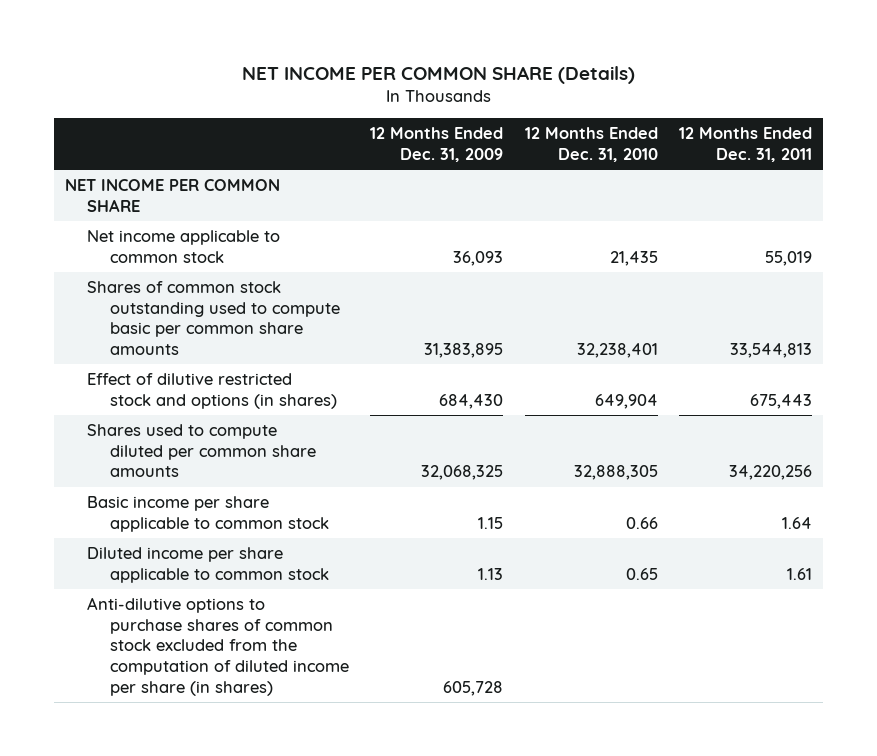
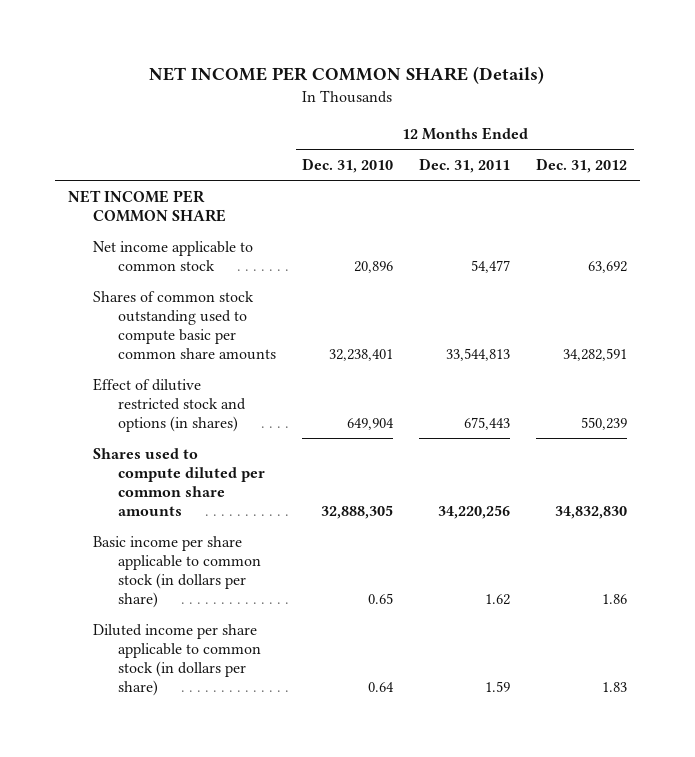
[370,127,504,163] 12 Months Ended Dec. 31, 2009 -> none
none -> [536,158,628,174] Dec. 31, 2012
[609,250,658,266] 21,435 -> [354,260,394,273] 20,896
[765,250,813,266] 55,019 -> [471,259,511,273] 54,477
[87,596,349,696] Anti-dilutive options to purchase shares of common stock excluded from the computation of diluted income per share (in shares) -> none
[87,495,329,532] Basic income per share applicable to common stock -> [92,535,262,609] Basic income per share applicable to common stock (in dollars per share)
[625,516,658,529] 0.66 -> [368,593,394,605] 0.65
[782,516,813,529] 1.64 -> [485,594,511,606] 1.62
[87,546,329,583] Diluted income per share applicable to common stock -> [92,623,262,697] Diluted income per share applicable to common stock (in dollars per share)
[625,567,658,580] 0.65 -> [368,682,395,693] 0.64
[787,567,813,580] 1.61 -> [485,681,511,693] 1.59

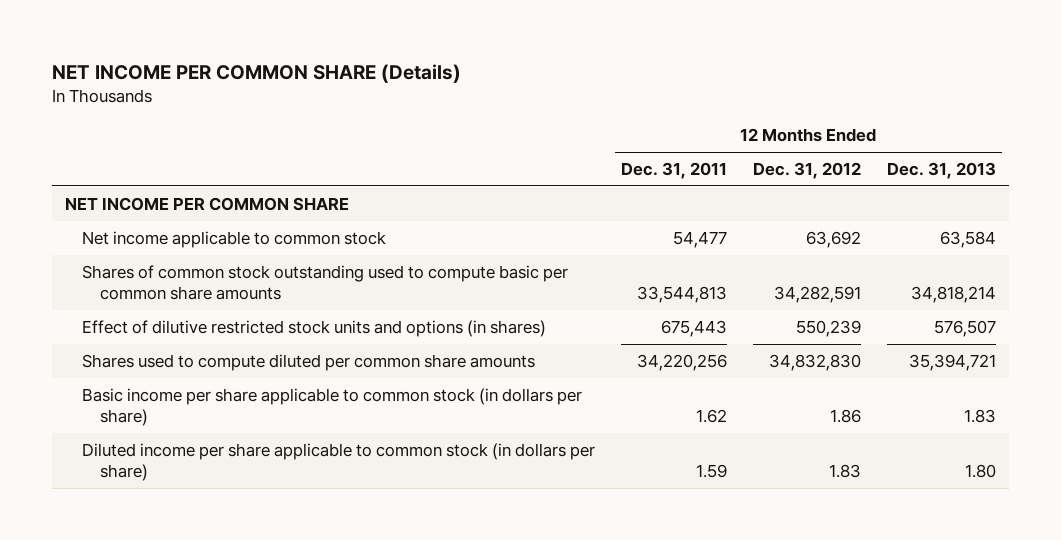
[302,158,394,174] Dec. 31, 2010 -> none
none -> [886,162,996,180] Dec. 31, 2013
[92,377,247,433] Effect of dilutive restricted stock and options (in shares) -> [82,319,547,337] Effect of dilutive restricted stock units and options (in shares)

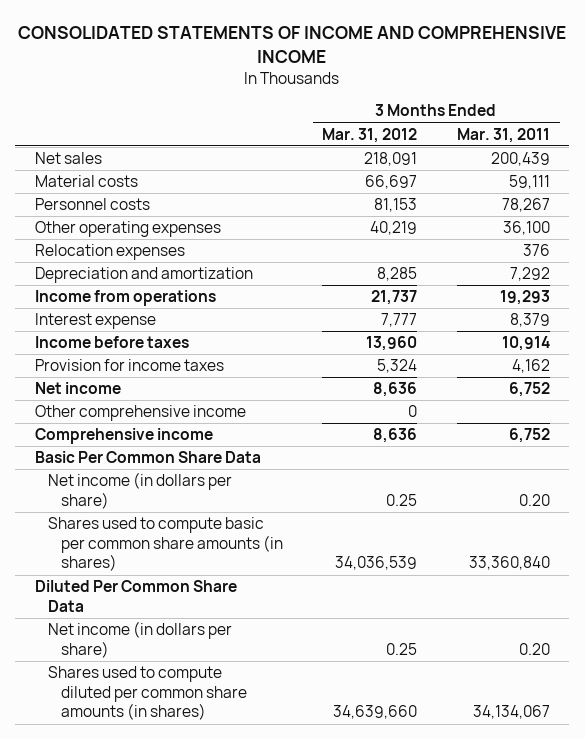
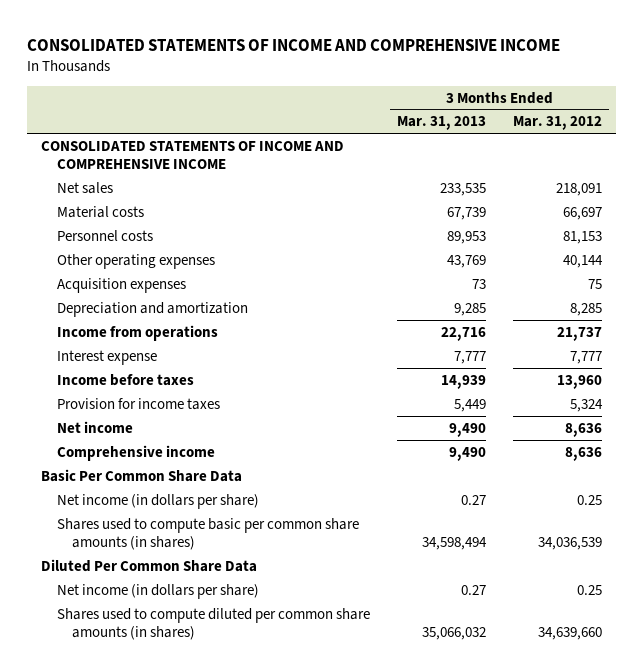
[456,127,550,143] Mar. 31, 2011 -> none
none -> [396,116,486,131] Mar. 31, 2013
none -> [41,140,345,170] CONSOLIDATED STATEMENTS OF INCOME AND COMPREHENSIVE INCOME
[35,244,186,261] Relocation expenses -> none
[370,221,418,236] 40,219 -> [563,254,604,268] 40,144
none -> [56,277,186,293] Acquisition expenses
[35,405,247,422] Other comprehensive income -> none

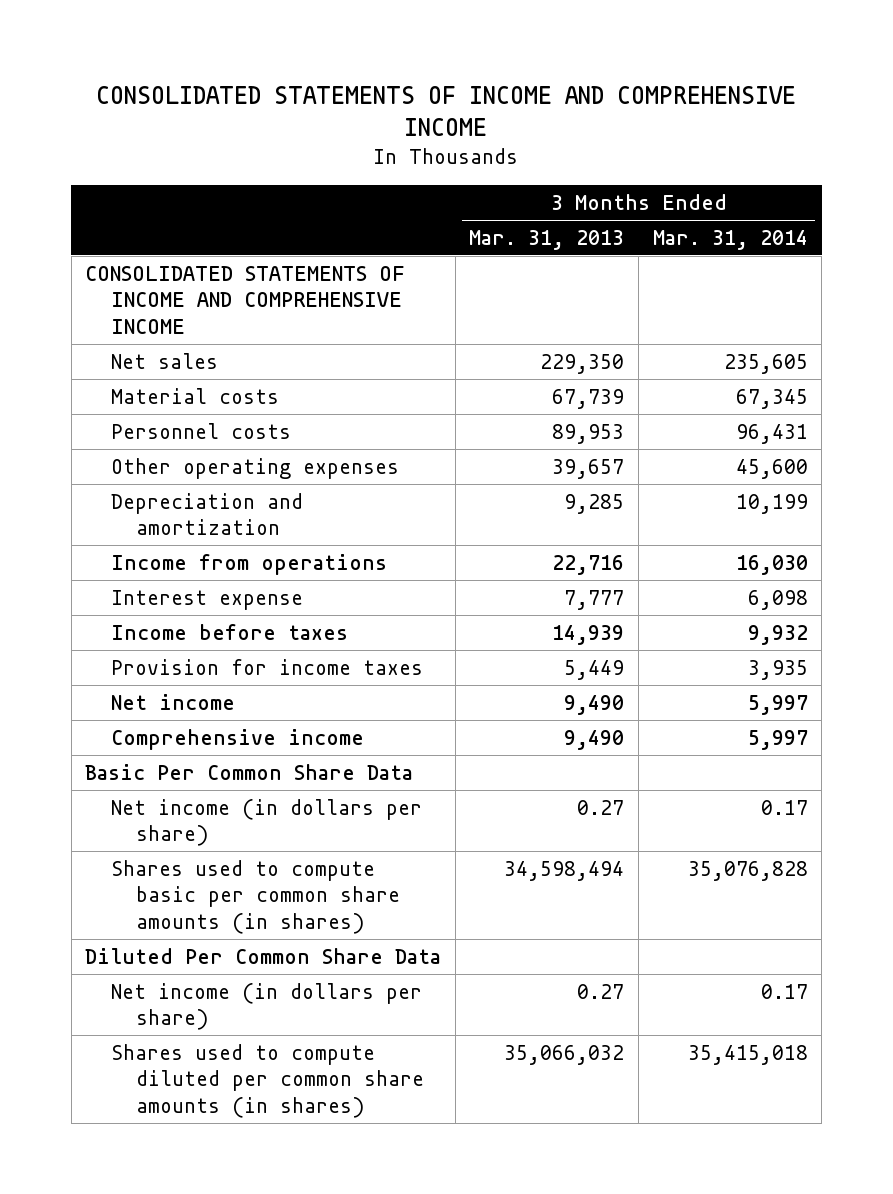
[513,116,603,131] Mar. 31, 2012 -> none
none -> [652,229,808,250] Mar. 31, 2014
[439,182,486,196] 233,535 -> [540,353,625,374] 229,350
[56,277,186,293] Acquisition expenses -> none
[446,254,486,268] 43,769 -> [552,458,625,479] 39,657

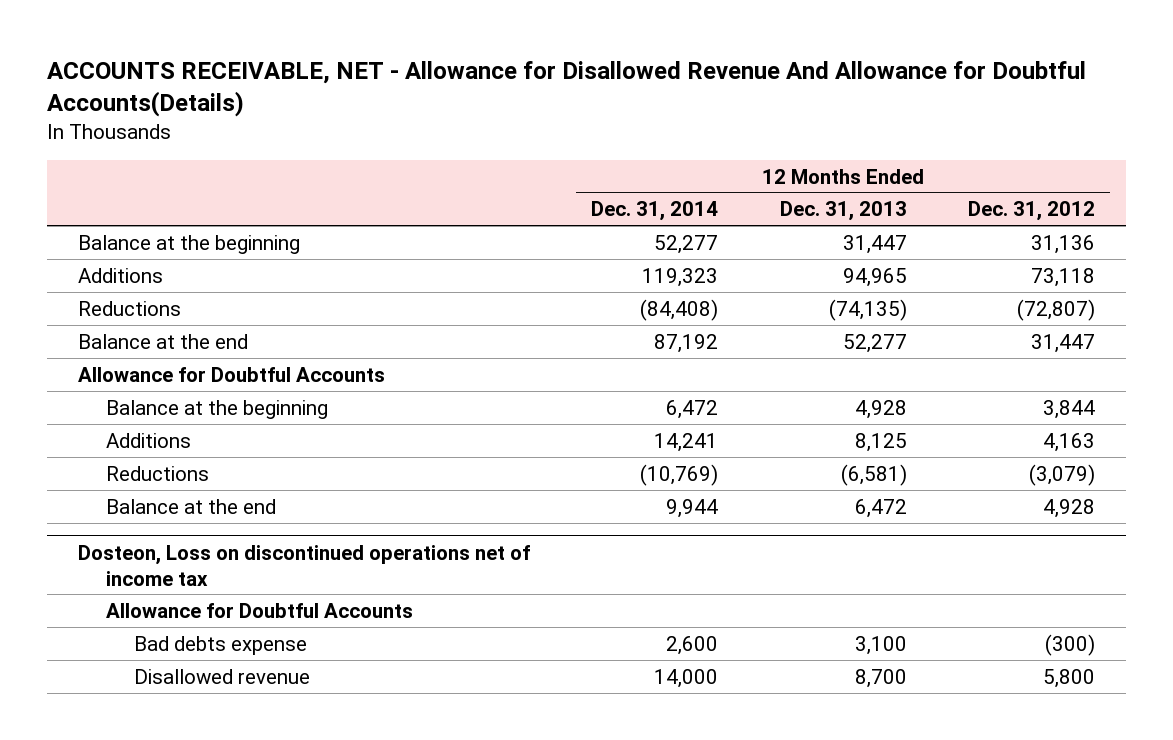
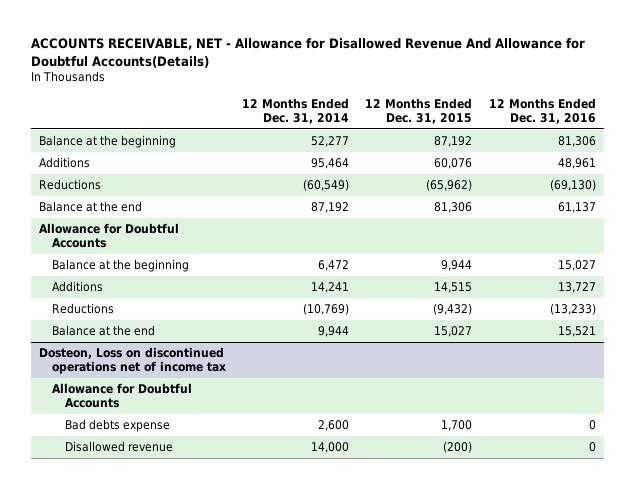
[779,201,907,222] Dec. 31, 2013 -> none
[968,201,1096,222] Dec. 31, 2012 -> none
none -> [365,98,473,124] 12 Months Ended Dec. 31, 2015
none -> [488,98,596,124] 12 Months Ended Dec. 31, 2016
[642,267,719,287] 119,323 -> [311,158,350,170] 95,464
[640,298,719,321] (84,408) -> [303,179,350,192] (60,549)

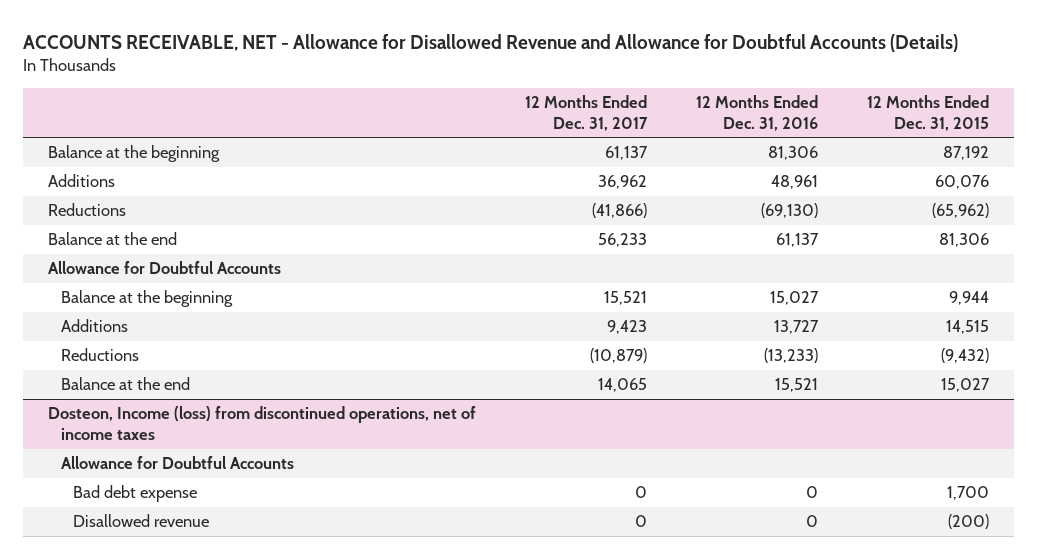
[30,38,585,69] ACCOUNTS RECEIVABLE, NET - Allowance for Disallowed Revenue And Allowance for Doubtful Accounts(Details) -> [23,33,959,52] ACCOUNTS RECEIVABLE, NET - Allowance for Disallowed Revenue and Allowance for Doubtful Accounts (Details)
[242,98,350,124] 12 Months Ended Dec. 31, 2014 -> none
none -> [524,94,648,131] 12 Months Ended Dec. 31, 2017
[38,347,227,375] Dosteon, Loss on discontinued operations net of income tax -> [47,406,476,440] Dosteon, Income (loss) from discontinued operations, net of income taxes
[65,419,171,433] Bad debts expense -> [73,485,198,503] Bad debt expense

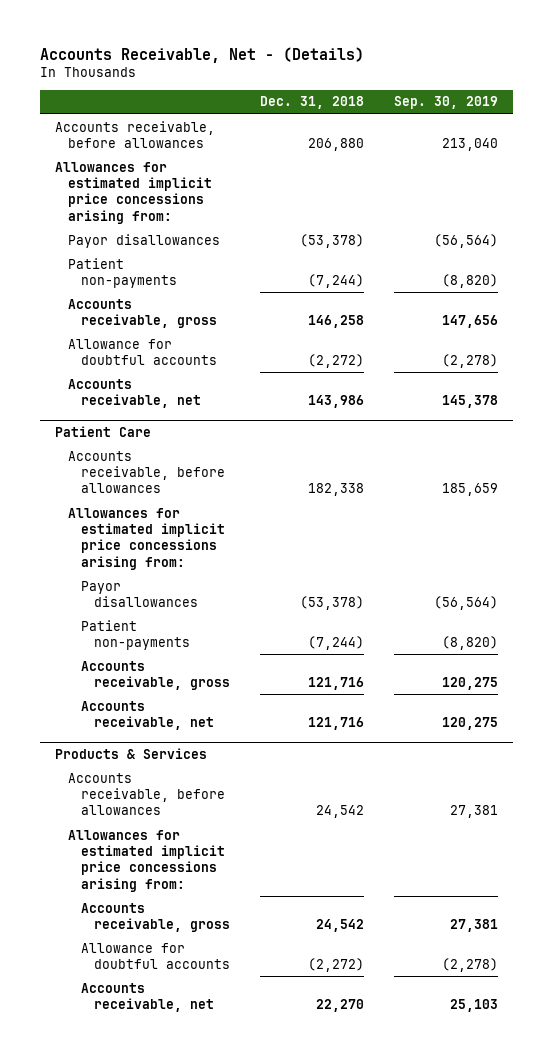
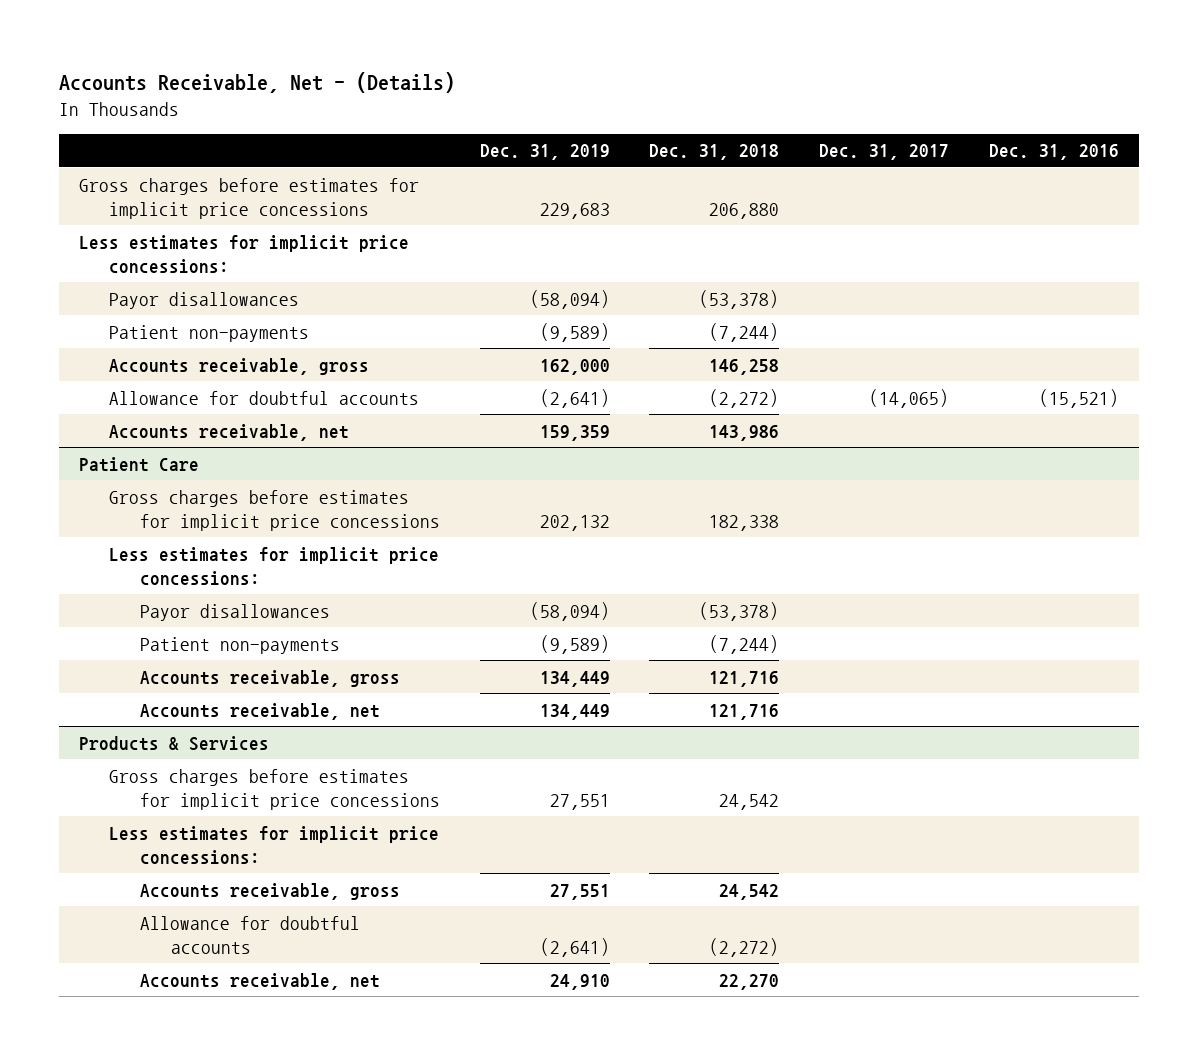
[393,96,498,110] Sep. 30, 2019 -> none
none -> [479,144,610,161] Dec. 31, 2019
none -> [819,144,950,161] Dec. 31, 2017
none -> [988,144,1119,161] Dec. 31, 2016
[54,120,215,148] Accounts receivable, before allowances -> [78,177,419,219] Gross charges before estimates for implicit price concessions
[54,161,212,224] Allowances for estimated implicit price concessions arising from: -> [78,234,409,274] Less estimates for implicit price concessions:
[67,450,225,494] Accounts receivable, before allowances -> [109,489,440,531] Gross charges before estimates for implicit price concessions
[67,507,225,570] Allowances for estimated implicit price concessions arising from: -> [109,546,440,586] Less estimates for implicit price concessions:
[67,772,225,816] Accounts receivable, before allowances -> [109,768,440,810] Gross charges before estimates for implicit price concessions
[67,829,225,892] Allowances for estimated implicit price concessions arising from: -> [109,825,440,865] Less estimates for implicit price concessions:

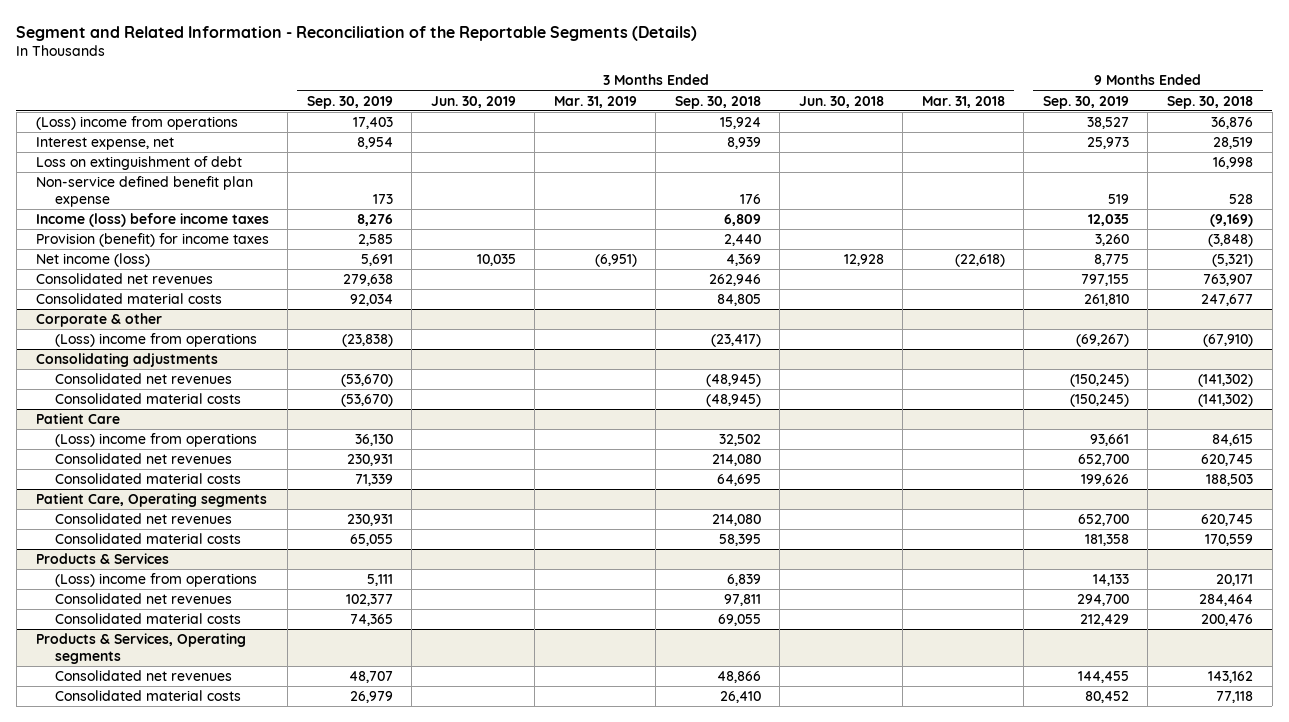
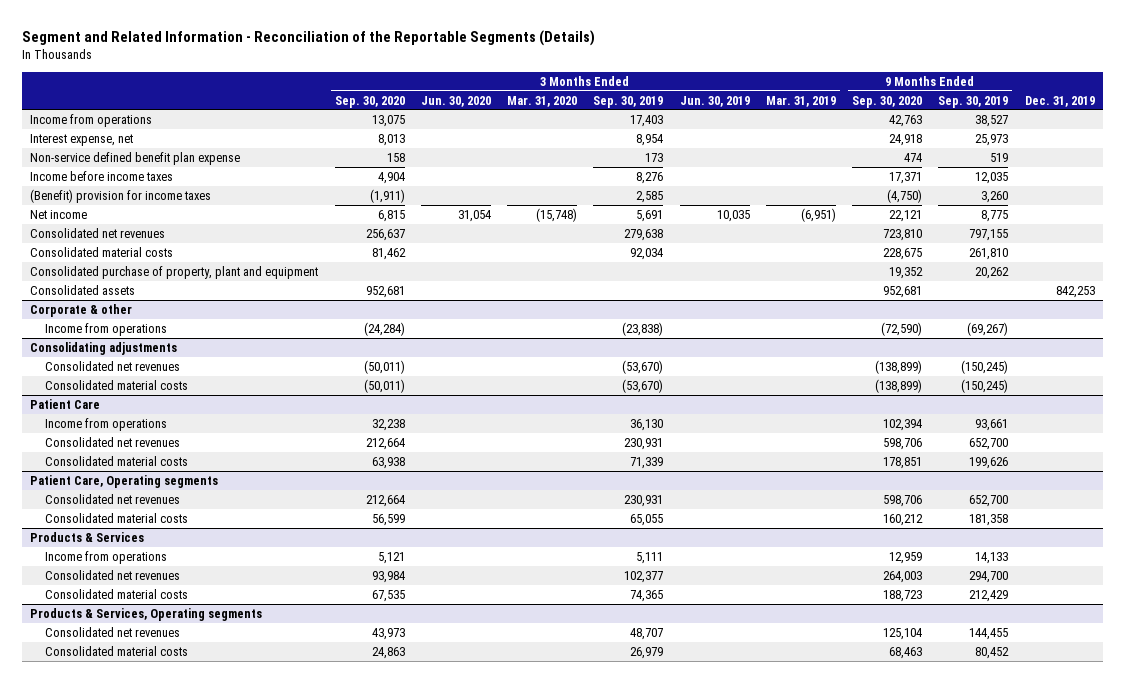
[674,95,761,109] Sep. 30, 2018 -> none
[798,95,884,108] Jun. 30, 2018 -> none
[921,95,1005,108] Mar. 31, 2018 -> none
[1167,95,1254,109] Sep. 30, 2018 -> none
none -> [334,95,405,108] Sep. 30, 2020
none -> [420,95,491,107] Jun. 30, 2020
none -> [507,95,578,107] Mar. 31, 2020
none -> [852,95,923,108] Sep. 30, 2020
none -> [1024,95,1095,107] Dec. 31, 2019
[35,116,238,131] (Loss) income from operations -> [30,113,153,127] Income from operations
[35,156,242,171] Loss on extinguishment of debt -> none
[35,213,269,228] Income (loss) before income taxes -> [30,170,174,181] Income before income taxes
[35,233,269,248] Provision (benefit) for income taxes -> [30,188,212,203] (Benefit) provision for income taxes
[35,253,150,268] Net income (loss) -> [30,209,88,219] Net income
none -> [30,265,319,279] Consolidated purchase of property, plant and equipment
none -> [30,284,136,295] Consolidated assets
[54,333,257,348] (Loss) income from operations -> [45,322,168,336] Income from operations
[54,433,257,448] (Loss) income from operations -> [45,417,168,431] Income from operations
[54,573,257,588] (Loss) income from operations -> [45,550,168,564] Income from operations

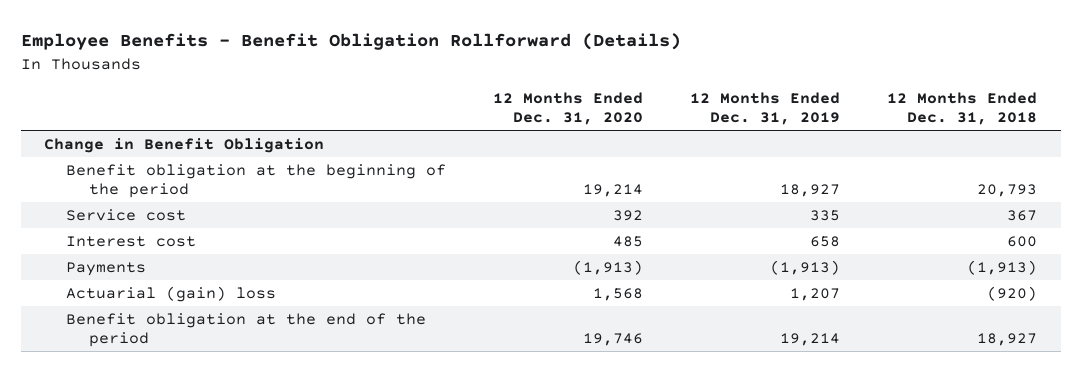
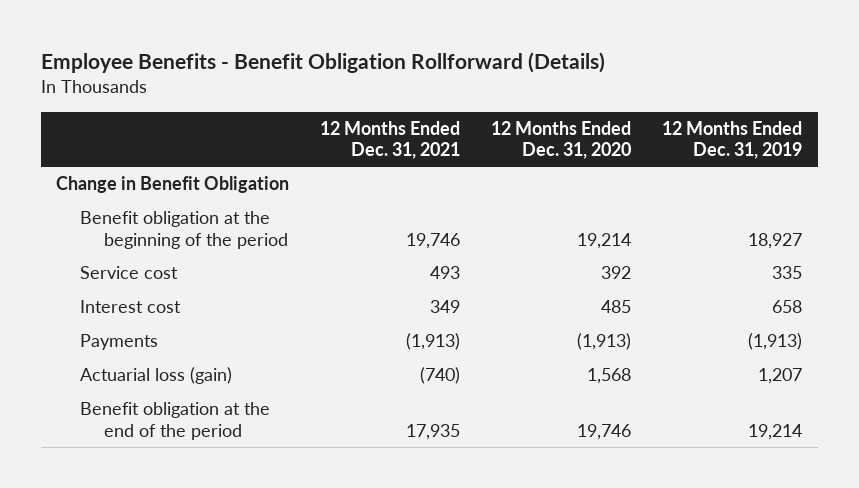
[887,91,1038,126] 12 Months Ended Dec. 31, 2018 -> none
none -> [320,120,461,160] 12 Months Ended Dec. 31, 2021
[66,285,277,302] Actuarial (gain) loss -> [80,367,233,385] Actuarial loss (gain)

